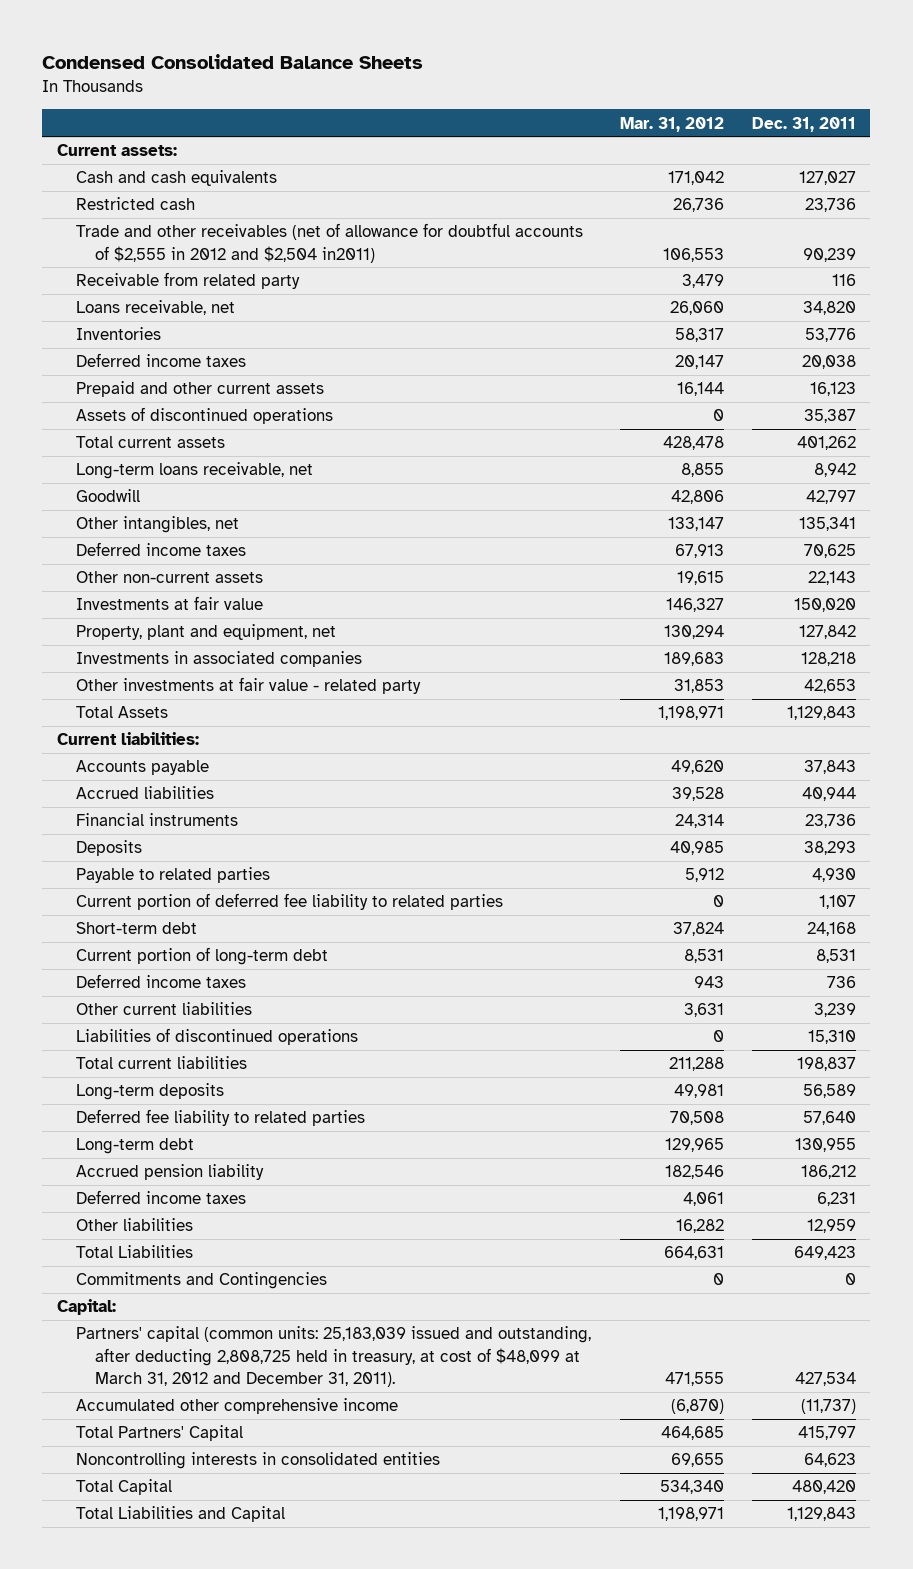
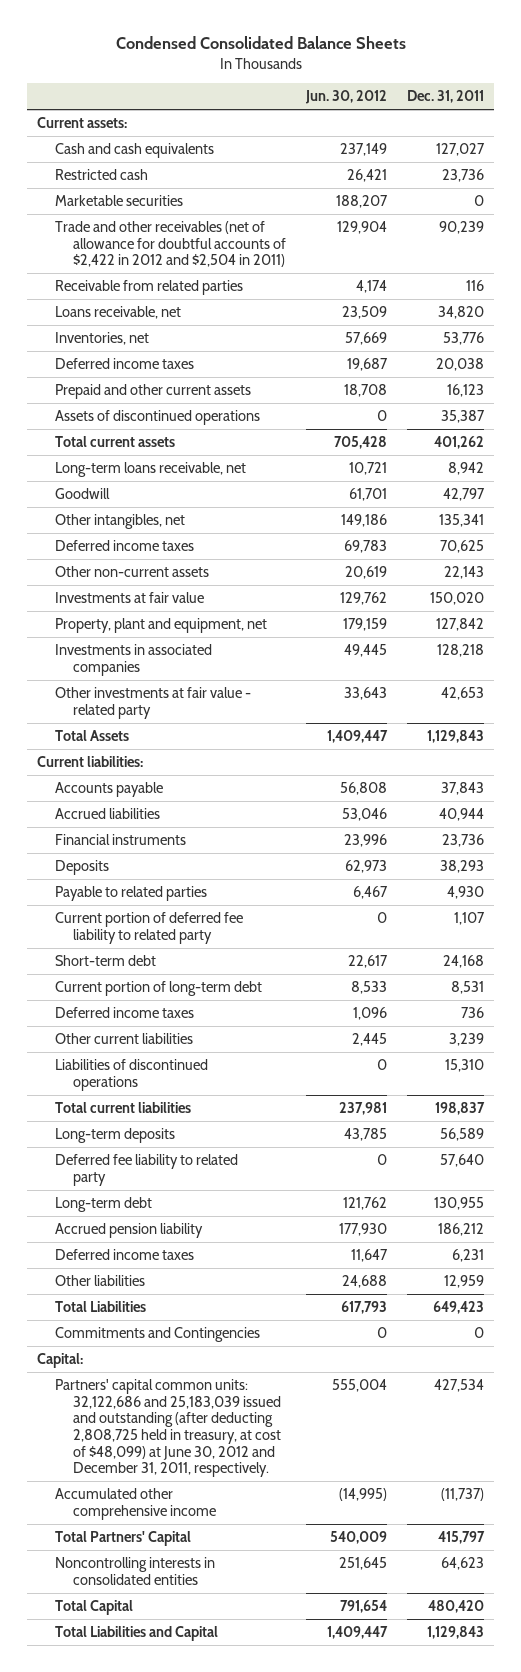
[619,116,724,132] Mar. 31, 2012 -> none
none -> [305,90,388,105] Jun. 30, 2012
none -> [55,195,184,207] Marketable securities
[75,223,583,263] Trade and other receivables (net of allowance for doubtful accounts of $2,555 in 2012 and $2,504 in2011) -> [55,221,287,268] Trade and other receivables (net of allowance for doubtful accounts of $2,422 in 2012 and $2,504 in 2011)
[75,272,300,290] Receivable from related party -> [55,280,244,296] Receivable from related parties
[75,327,161,341] Inventories -> [55,332,150,346] Inventories, net
[75,893,503,911] Current portion of deferred fee liability to related parties -> [55,912,244,944] Current portion of deferred fee liability to related party
[75,1109,365,1127] Deferred fee liability to related parties -> [55,1154,239,1186] Deferred fee liability to related party
[75,1326,591,1387] Partners' capital (common units: 25,183,039 issued and outstanding, after deducting 2,808,725 held in treasury, at cost of $48,099 at March 31, 2012 and December 31, 2011). -> [55,1379,282,1478] Partners' capital common units: 32,122,686 and 25,183,039 issued and outstanding (after deducting 2,808,725 held in treasury, at cost of $48,099) at June 30, 2012 and December 31, 2011, respectively.

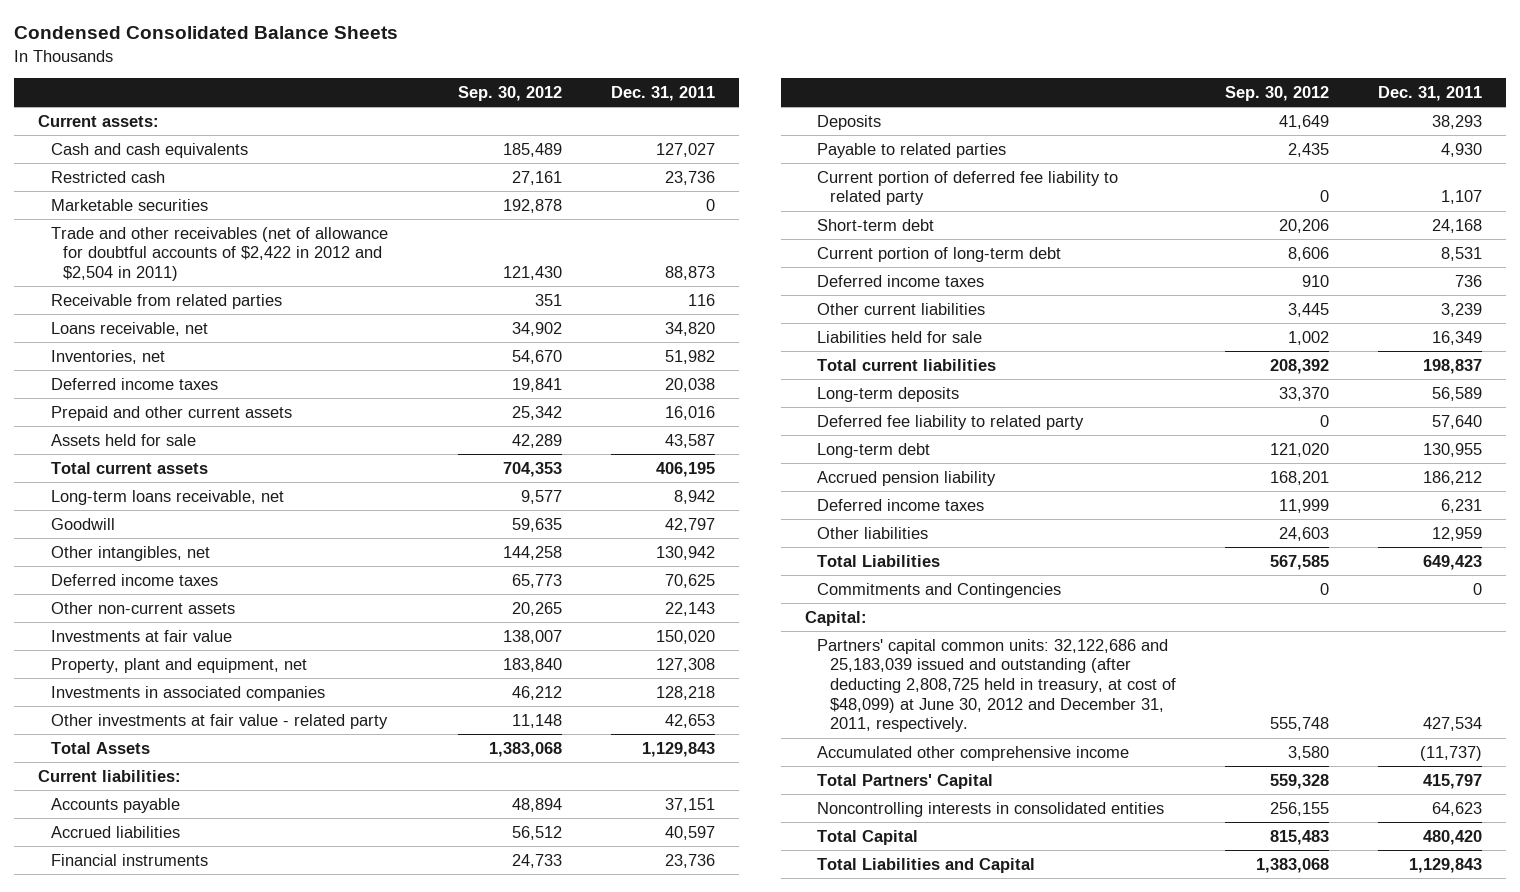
[305,90,388,105] Jun. 30, 2012 -> none
none -> [457,85,562,101] Sep. 30, 2012
[439,221,485,235] 90,239 -> [664,266,715,281] 88,873
[443,332,485,346] 53,776 -> [664,349,715,364] 51,982
[55,410,261,426] Assets of discontinued operations -> none
[447,384,485,398] 16,123 -> [664,405,715,420] 16,016
none -> [50,433,196,446] Assets held for sale
[434,436,485,450] 401,262 -> [655,461,715,477] 406,195
[439,514,485,528] 135,341 -> [655,545,715,560] 130,942
[436,618,485,632] 127,842 -> [655,657,715,672] 127,308
[441,782,485,796] 37,843 -> [664,797,715,812] 37,151
[439,808,485,822] 40,944 -> [664,825,715,840] 40,597
[55,1059,209,1091] Liabilities of discontinued operations -> none
none -> [817,330,983,343] Liabilities held for sale

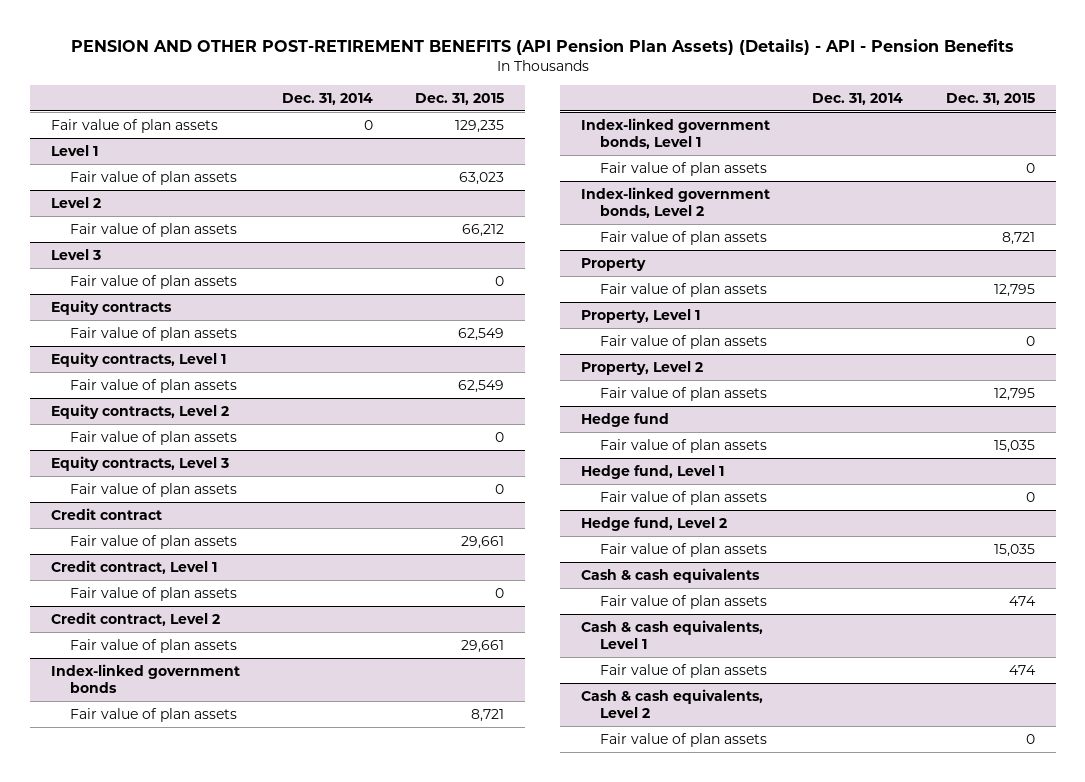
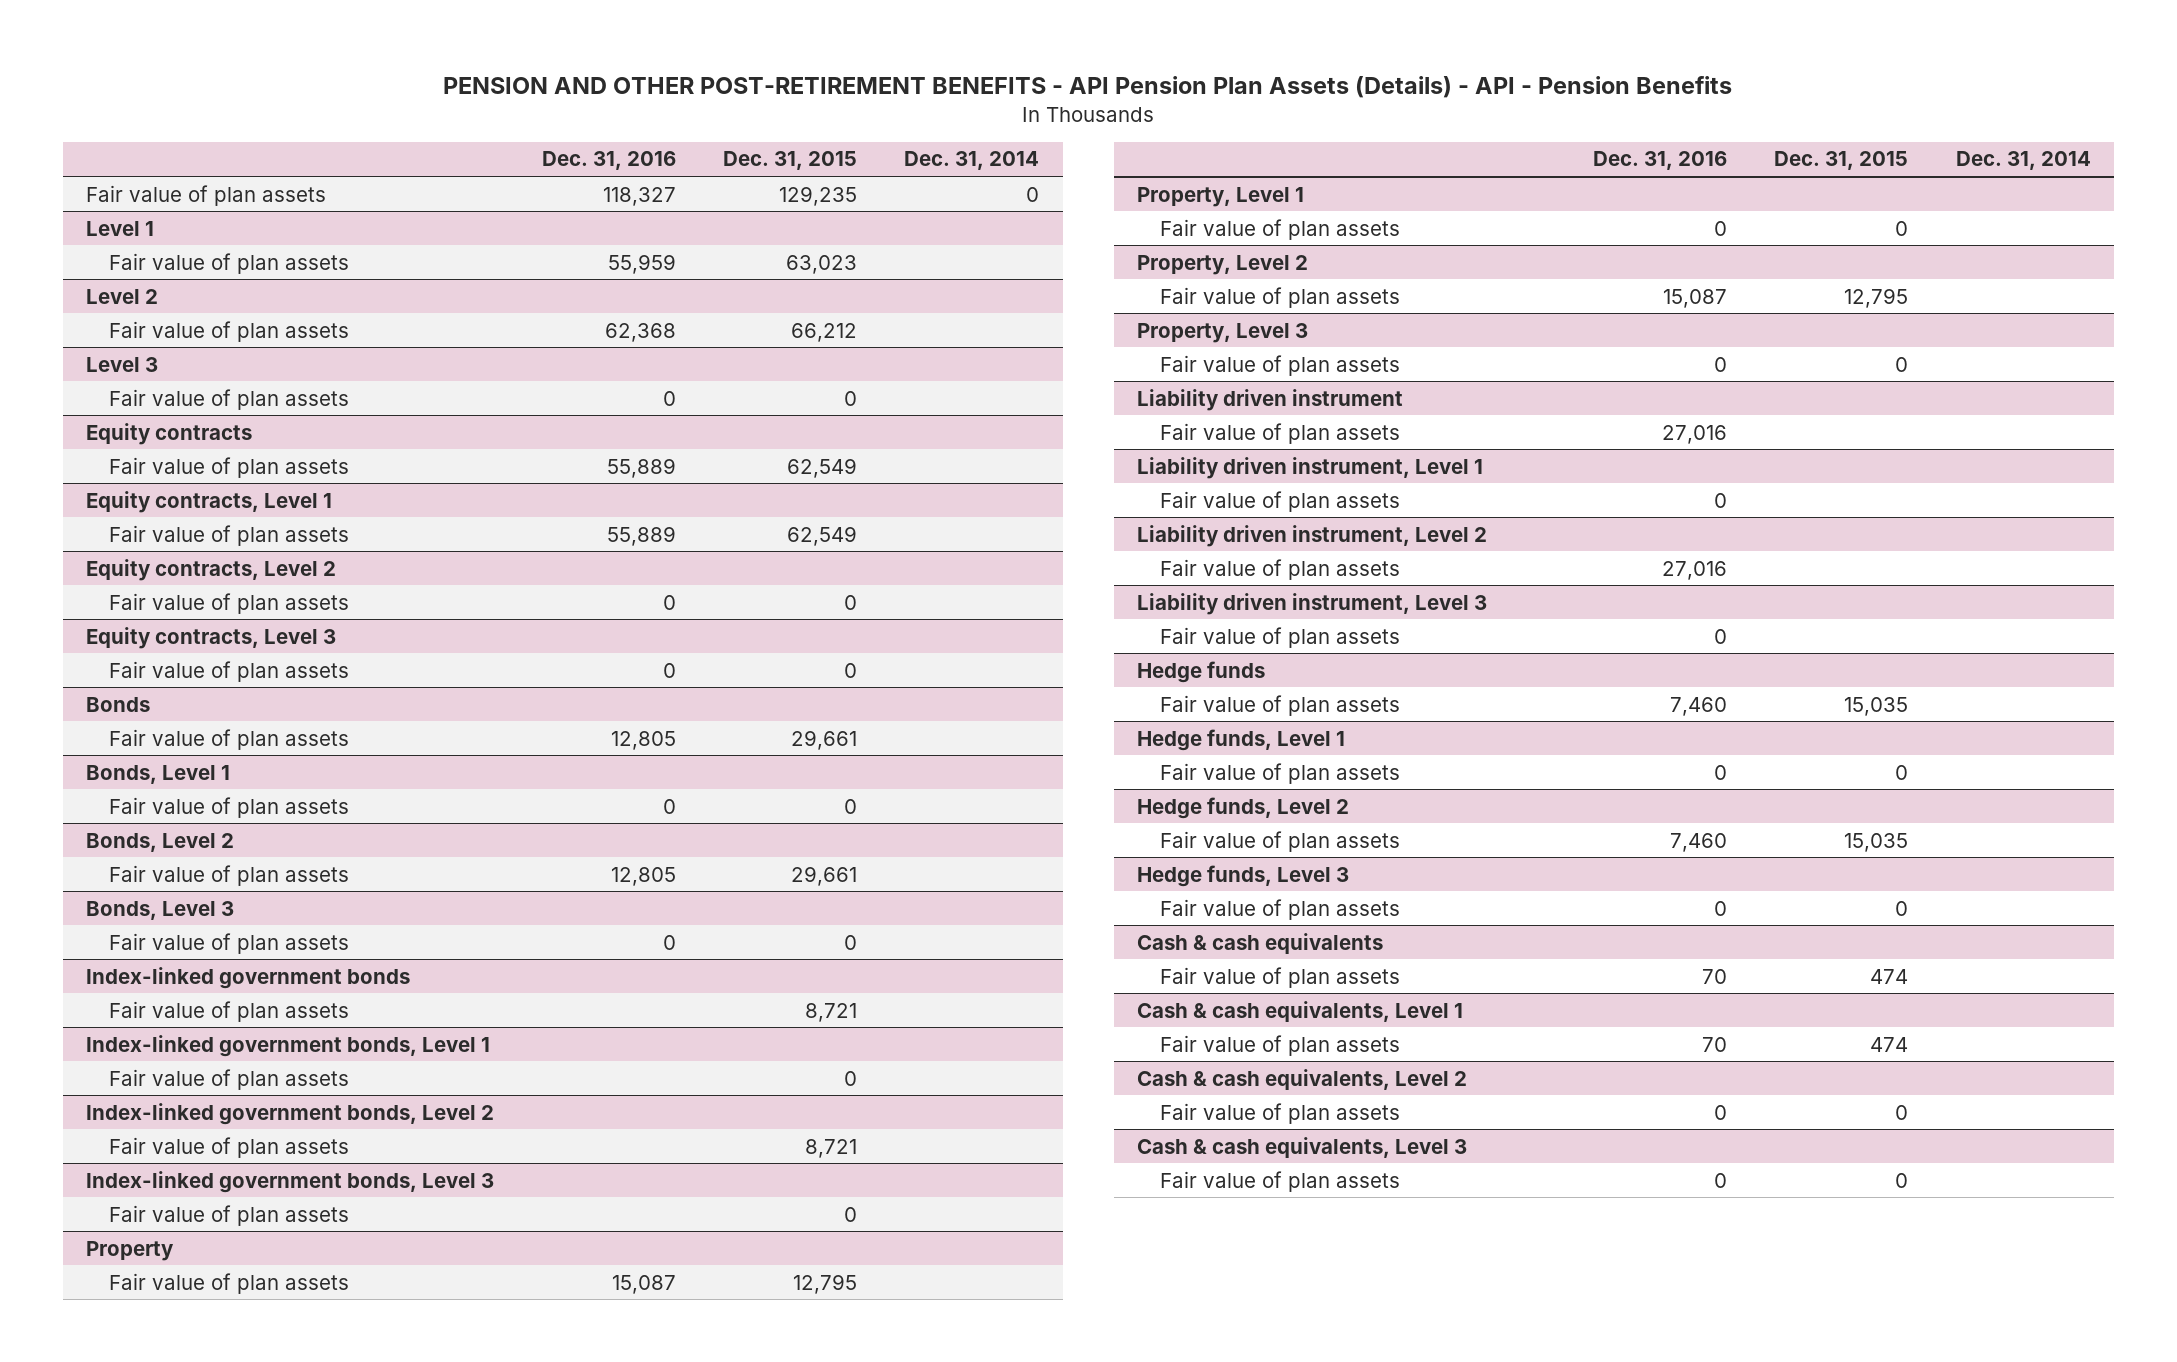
[70,38,1014,55] PENSION AND OTHER POST-RETIREMENT BENEFITS (API Pension Plan Assets) (Details) - API - Pension Benefits -> [443,76,1733,99] PENSION AND OTHER POST-RETIREMENT BENEFITS - API Pension Plan Assets (Details) - API - Pension Benefits
none -> [541,151,676,171] Dec. 31, 2016
[50,507,162,520] Credit contract -> [86,696,151,712] Bonds
[50,559,217,574] Credit contract, Level 1 -> none
none -> [86,764,231,784] Bonds, Level 1
[50,611,220,626] Credit contract, Level 2 -> none
none -> [86,832,235,852] Bonds, Level 2
none -> [86,900,235,920] Bonds, Level 3
none -> [108,932,349,954] Fair value of plan assets
none -> [86,1170,495,1193] Index-linked government bonds, Level 3
none -> [108,1204,349,1226] Fair value of plan assets
none -> [1137,322,1309,343] Property, Level 3
none -> [1159,354,1400,376] Fair value of plan assets
[581,412,670,427] Hedge fund -> [1137,388,1404,411] Liability driven instrument
none -> [1159,422,1400,444] Fair value of plan assets
none -> [1137,456,1484,479] Liability driven instrument, Level 1
none -> [1159,490,1400,512] Fair value of plan assets
none -> [1137,524,1488,547] Liability driven instrument, Level 2
none -> [1159,558,1400,580] Fair value of plan assets
none -> [1137,592,1488,615] Liability driven instrument, Level 3
none -> [1159,626,1400,648] Fair value of plan assets
none -> [1137,660,1266,683] Hedge funds
[581,464,725,479] Hedge fund, Level 1 -> [1137,728,1346,751] Hedge funds, Level 1
[581,516,728,531] Hedge fund, Level 2 -> [1137,796,1350,819] Hedge funds, Level 2
none -> [1137,864,1350,887] Hedge funds, Level 3
none -> [1159,898,1400,920] Fair value of plan assets
none -> [1137,1136,1468,1158] Cash & cash equivalents, Level 3
none -> [1159,1170,1400,1192] Fair value of plan assets

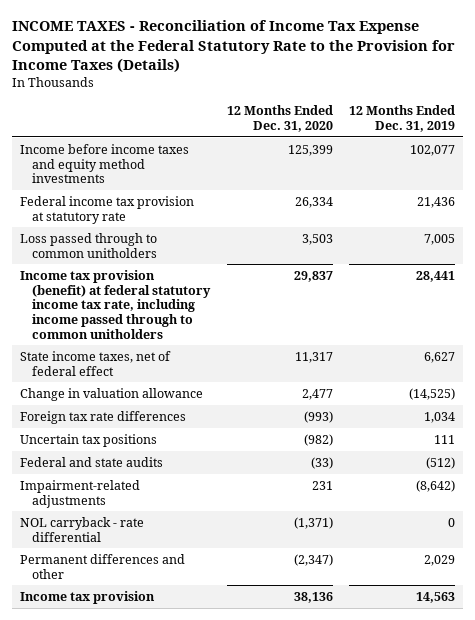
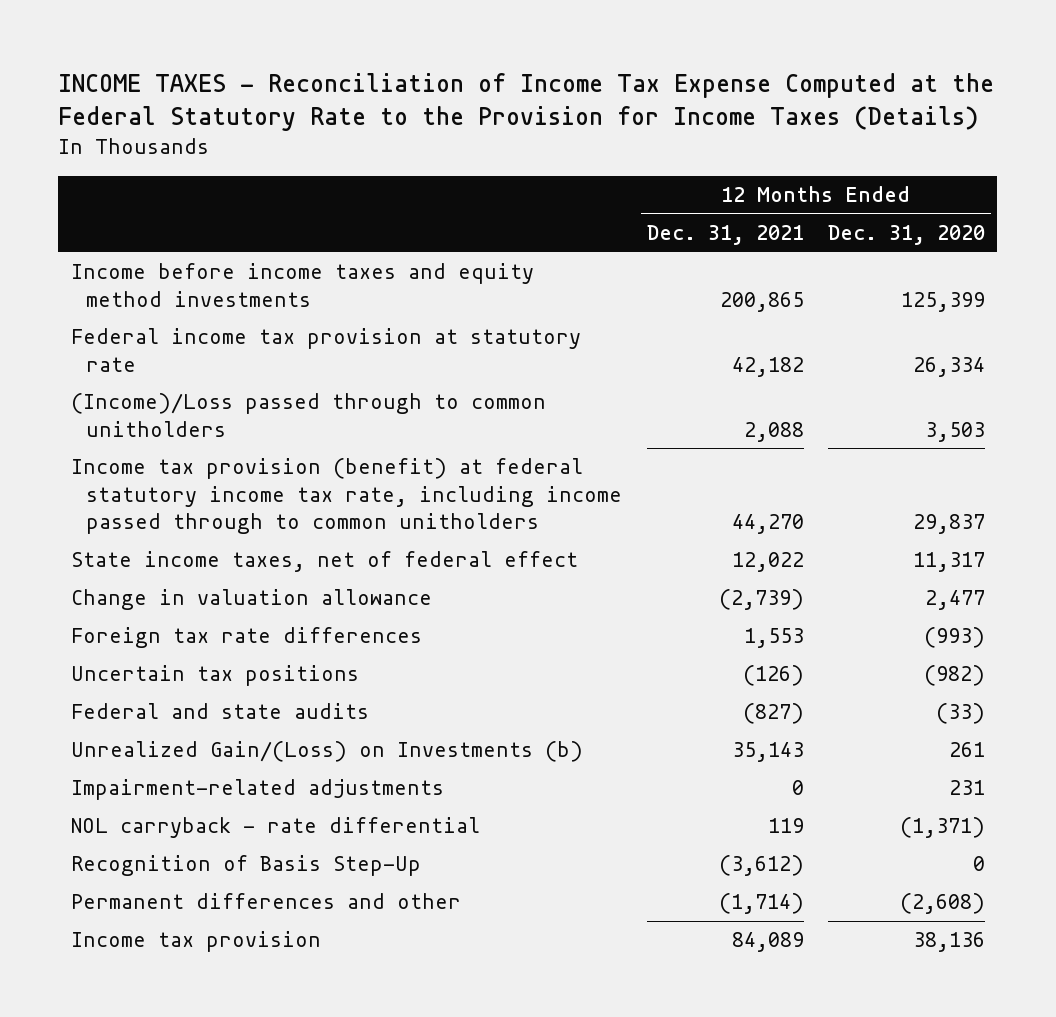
[349,105,456,133] 12 Months Ended Dec. 31, 2019 -> none
none -> [646,225,804,246] Dec. 31, 2021
[19,232,158,258] Loss passed through to common unitholders -> [70,393,546,437] (Income)/Loss passed through to common unitholders
none -> [70,741,583,763] Unrealized Gain/(Loss) on Investments (b)
none -> [70,855,421,877] Recognition of Basis Step-Up
[293,553,333,566] (2,347) -> [899,893,985,915] (2,608)

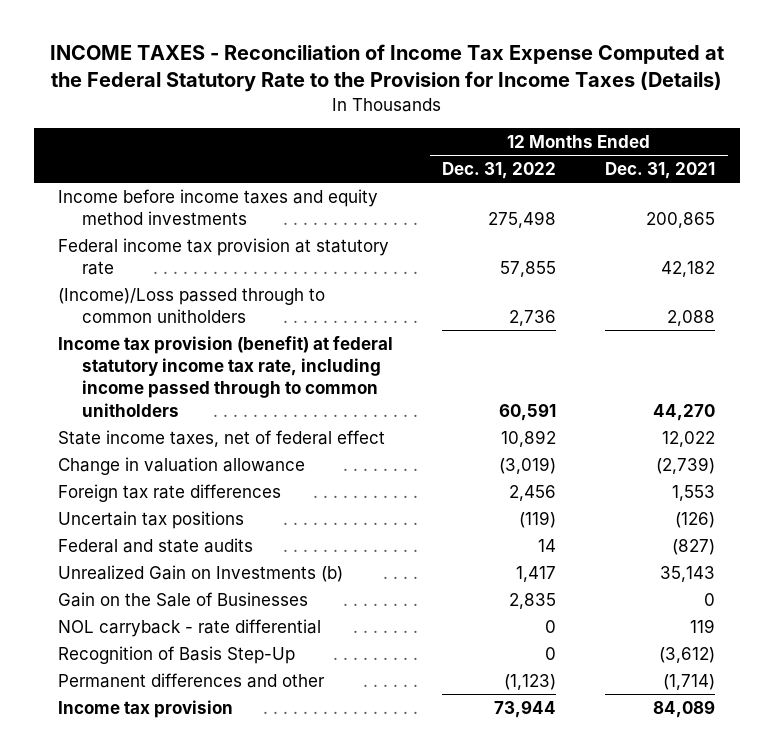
[827,225,985,246] Dec. 31, 2020 -> none
none -> [442,162,557,180] Dec. 31, 2022
[70,779,444,801] Impairment-related adjustments -> none
[70,741,583,763] Unrealized Gain/(Loss) on Investments (b) -> [58,564,344,582] Unrealized Gain on Investments (b)
none -> [58,591,309,607] Gain on the Sale of Businesses

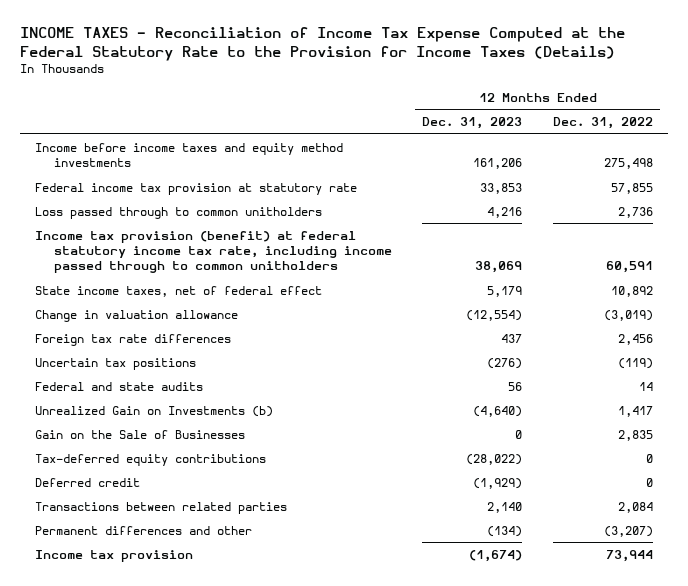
[605,162,716,180] Dec. 31, 2021 -> none
none -> [422,117,523,130] Dec. 31, 2023
[58,287,326,324] (Income)/Loss passed through to common unitholders -> [34,206,322,219] Loss passed through to common unitholders
[58,618,322,637] NOL carryback - rate differential -> none
[58,645,296,664] Recognition of Basis Step-Up -> none
none -> [34,453,266,466] Tax-deferred equity contributions
none -> [34,477,140,487] Deferred credit
none -> [34,501,287,514] Transactions between related parties
[504,673,557,690] (1,123) -> [603,525,653,537] (3,207)

